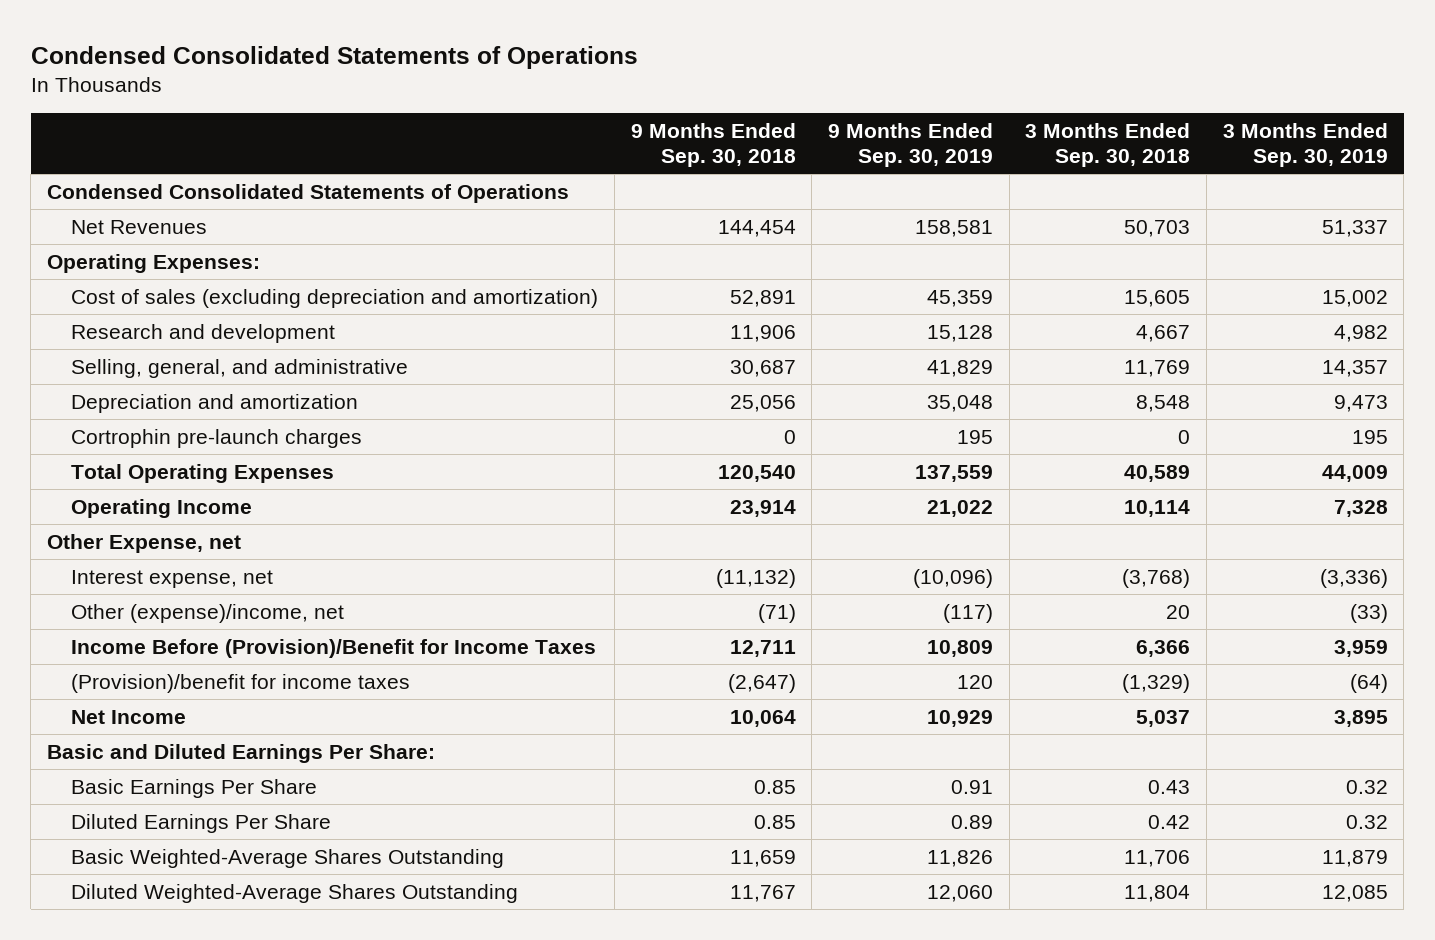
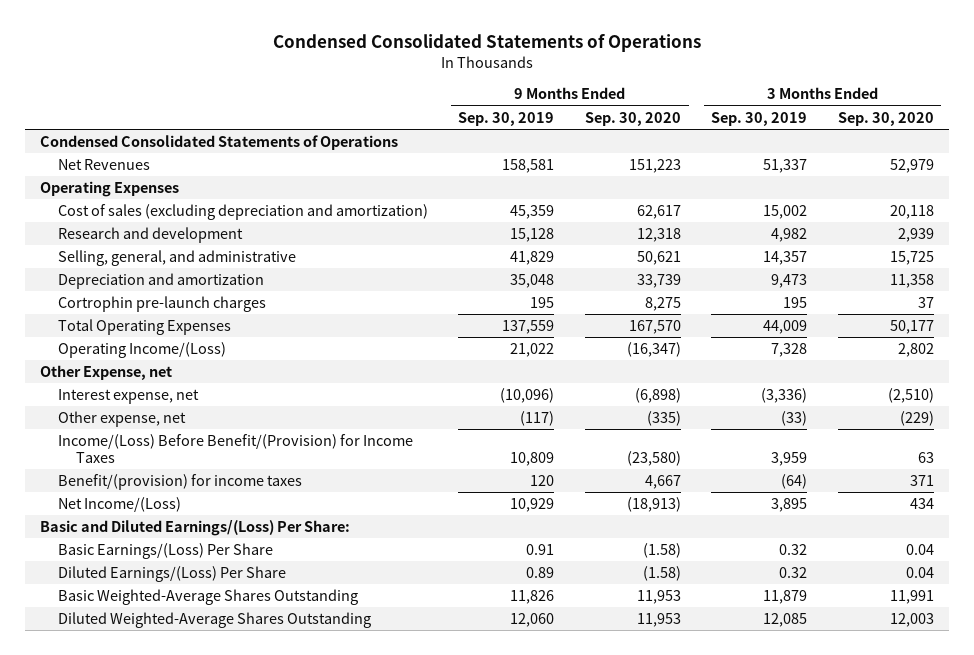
[630,123,796,168] 9 Months Ended Sep. 30, 2018 -> none
[1025,123,1191,168] 3 Months Ended Sep. 30, 2018 -> none
none -> [584,111,681,126] Sep. 30, 2020
none -> [837,111,934,126] Sep. 30, 2020
[46,253,260,273] Operating Expenses: -> [40,181,180,198] Operating Expenses
[71,498,253,518] Operating Income -> [57,342,226,359] Operating Income/(Loss)
[71,603,345,623] Other (expense)/income, net -> [57,411,186,428] Other expense, net
[71,638,597,658] Income Before (Provision)/Benefit for Income Taxes -> [57,434,413,464] Income/(Loss) Before Benefit/(Provision) for Income Taxes
[71,673,411,693] (Provision)/benefit for income taxes -> [57,474,302,491] Benefit/(provision) for income taxes
[71,709,187,724] Net Income -> [57,497,181,513] Net Income/(Loss)
[46,743,435,763] Basic and Diluted Earnings Per Share: -> [40,520,351,537] Basic and Diluted Earnings/(Loss) Per Share:
[71,778,318,798] Basic Earnings Per Share -> [57,543,273,560] Basic Earnings/(Loss) Per Share
[71,813,332,833] Diluted Earnings Per Share -> [57,566,286,583] Diluted Earnings/(Loss) Per Share

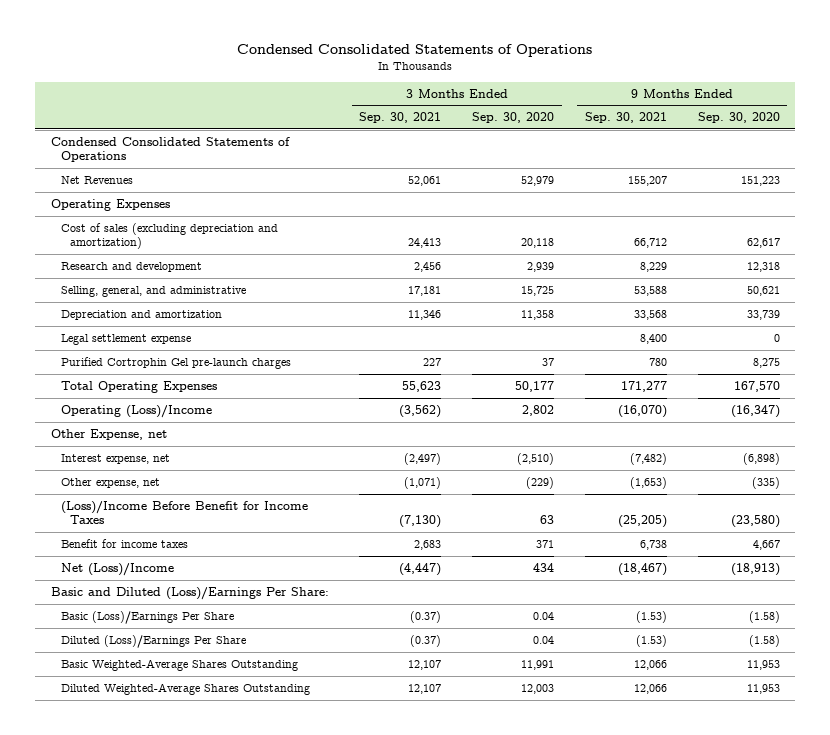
[458,111,555,126] Sep. 30, 2019 -> none
[711,111,808,126] Sep. 30, 2019 -> none
none -> [359,112,442,124] Sep. 30, 2021
none -> [584,112,667,124] Sep. 30, 2021
none -> [60,333,191,345] Legal settlement expense
[57,296,266,313] Cortrophin pre-launch charges -> [60,356,291,369] Purified Cortrophin Gel pre-launch charges
[57,342,226,359] Operating Income/(Loss) -> [60,404,212,418] Operating (Loss)/Income
[57,434,413,464] Income/(Loss) Before Benefit/(Provision) for Income Taxes -> [60,500,308,524] (Loss)/Income Before Benefit for Income Taxes
[57,474,302,491] Benefit/(provision) for income taxes -> [60,538,188,548] Benefit for income taxes
[57,497,181,513] Net Income/(Loss) -> [60,562,174,576] Net (Loss)/Income
[40,520,351,537] Basic and Diluted Earnings/(Loss) Per Share: -> [50,586,329,600] Basic and Diluted (Loss)/Earnings Per Share:
[57,543,273,560] Basic Earnings/(Loss) Per Share -> [60,610,234,624] Basic (Loss)/Earnings Per Share
[57,566,286,583] Diluted Earnings/(Loss) Per Share -> [60,634,246,648] Diluted (Loss)/Earnings Per Share

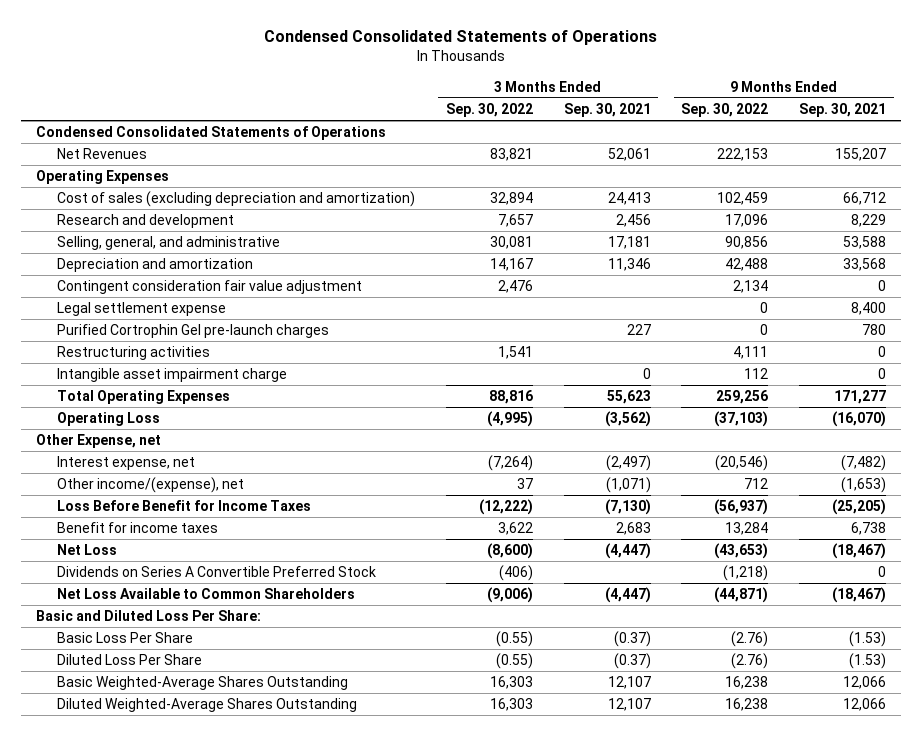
[472,112,555,124] Sep. 30, 2020 -> none
[697,112,780,124] Sep. 30, 2020 -> none
none -> [446,102,534,117] Sep. 30, 2022
none -> [681,102,769,117] Sep. 30, 2022
none -> [57,280,363,295] Contingent consideration fair value adjustment
none -> [57,346,211,361] Restructuring activities
none -> [57,368,288,383] Intangible asset impairment charge
[60,404,212,418] Operating (Loss)/Income -> [57,412,161,427] Operating Loss
[60,477,160,488] Other expense, net -> [57,477,245,494] Other income/(expense), net
[60,500,308,524] (Loss)/Income Before Benefit for Income Taxes -> [57,500,312,512] Loss Before Benefit for Income Taxes
[60,562,174,576] Net (Loss)/Income -> [57,544,118,556] Net Loss
none -> [57,566,377,578] Dividends on Series A Convertible Preferred Stock
none -> [57,588,356,600] Net Loss Available to Common Shareholders
[50,586,329,600] Basic and Diluted (Loss)/Earnings Per Share: -> [36,610,262,622] Basic and Diluted Loss Per Share:
[60,610,234,624] Basic (Loss)/Earnings Per Share -> [57,632,194,644] Basic Loss Per Share
[60,634,246,648] Diluted (Loss)/Earnings Per Share -> [57,654,203,666] Diluted Loss Per Share

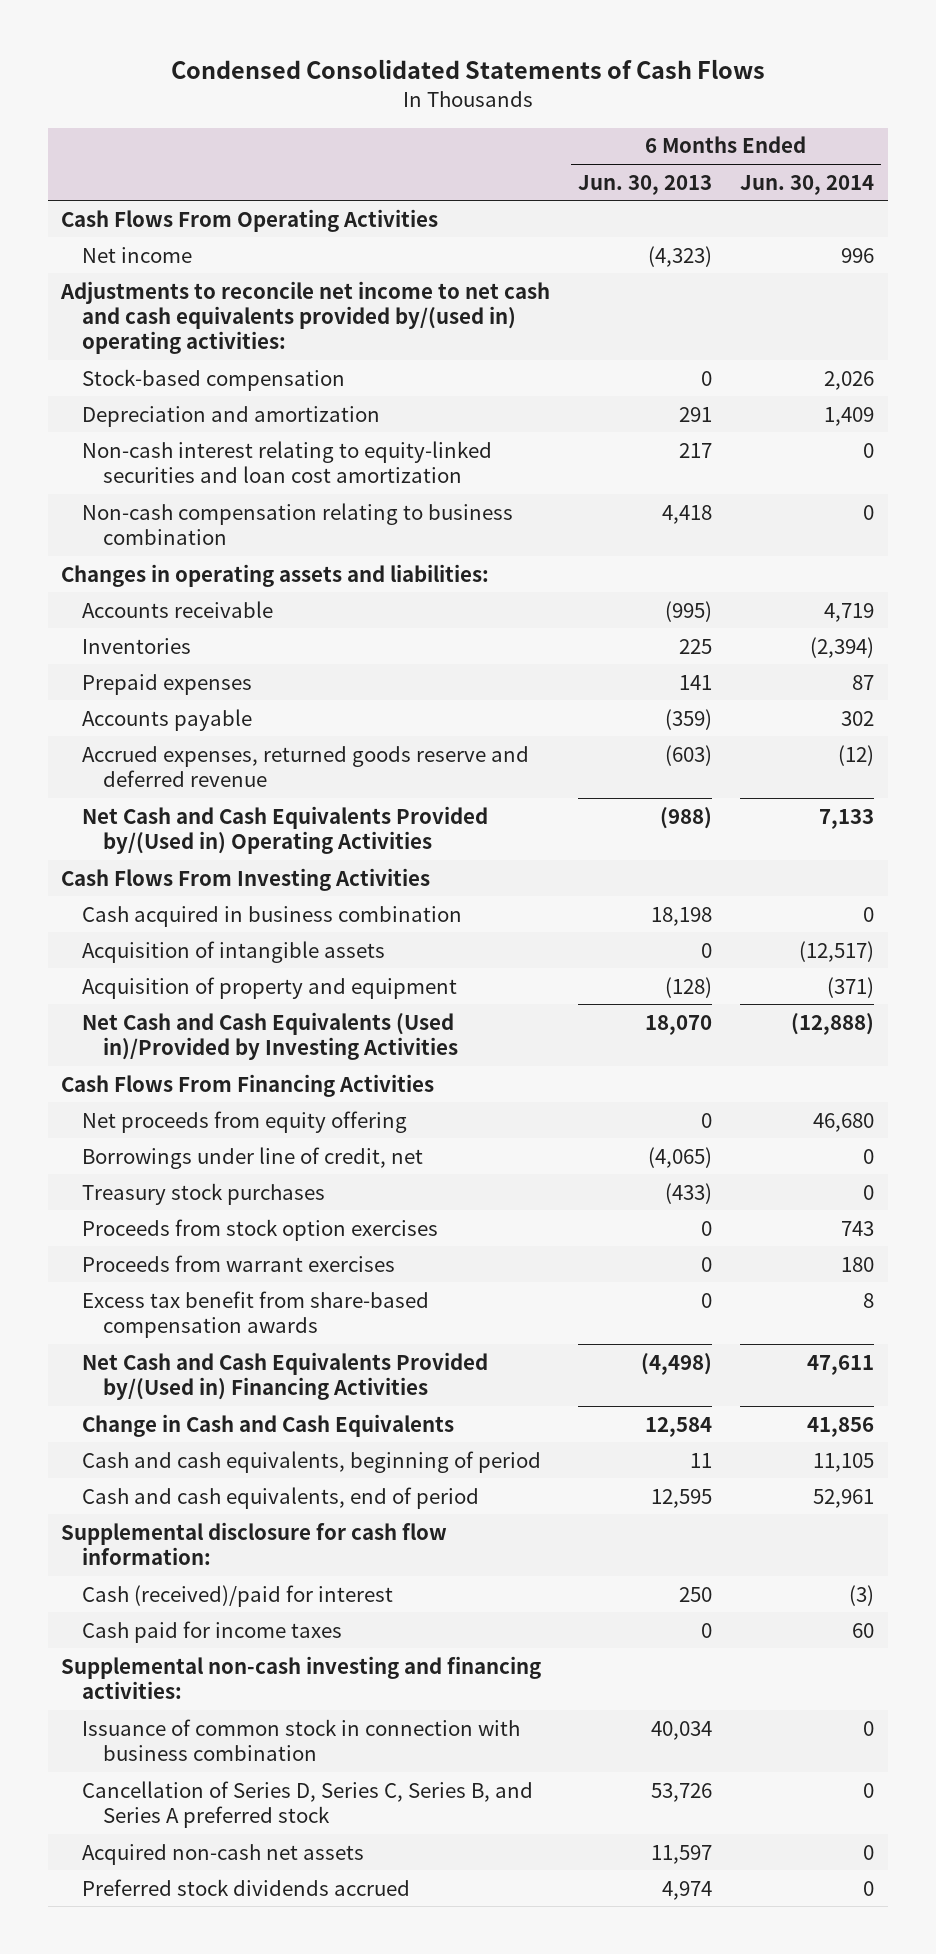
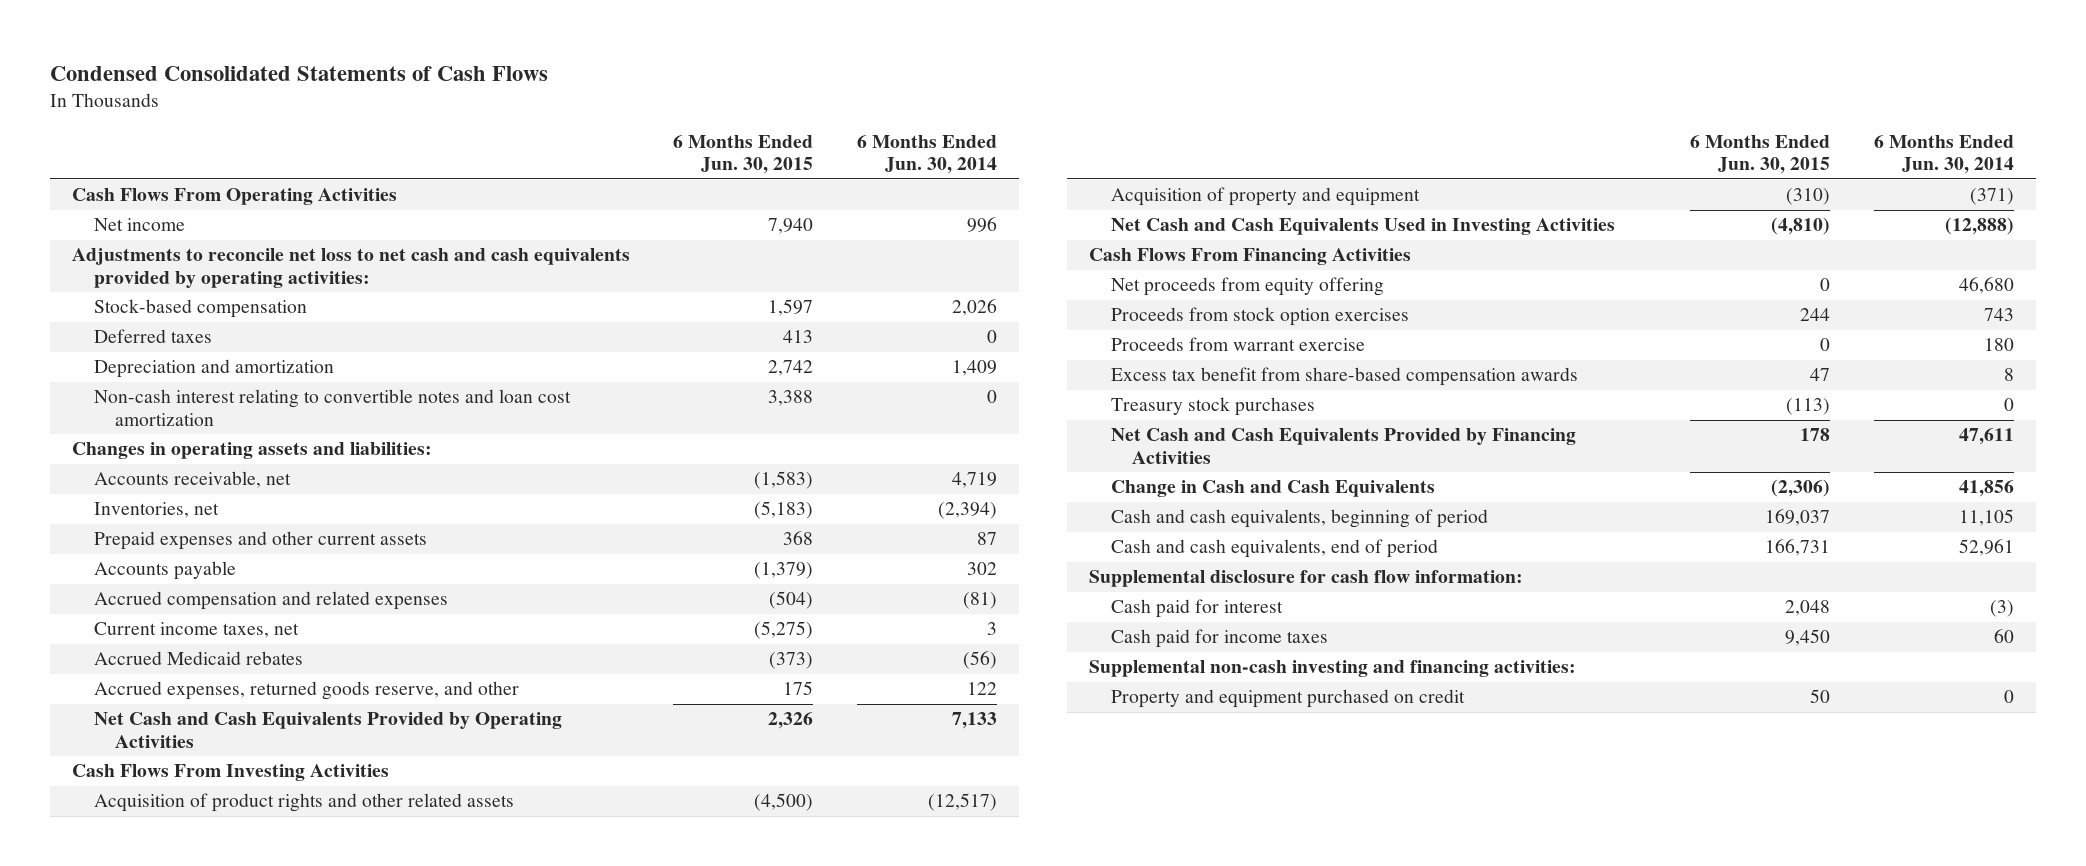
[578,174,713,195] Jun. 30, 2013 -> none
none -> [673,134,814,175] 6 Months Ended Jun. 30, 2015
[60,280,551,355] Adjustments to reconcile net income to net cash and cash equivalents provided by/(used in) operating activities: -> [72,248,631,288] Adjustments to reconcile net loss to net cash and cash equivalents provided by operating activities:
none -> [93,329,212,344] Deferred taxes
[82,502,514,545] Non-cash compensation relating to business combination -> none
[82,440,493,483] Non-cash interest relating to equity-linked securities and loan cost amortization -> [93,389,571,426] Non-cash interest relating to convertible notes and loan cost amortization
[82,600,274,618] Accounts receivable -> [93,471,291,489] Accounts receivable, net
[82,637,192,654] Inventories -> [93,502,219,519] Inventories, net
[82,673,253,695] Prepaid expenses -> [93,531,427,551] Prepaid expenses and other current assets
none -> [93,591,448,611] Accrued compensation and related expenses
none -> [93,622,299,639] Current income taxes, net
none -> [93,651,303,666] Accrued Medicaid rebates
[82,745,530,787] Accrued expenses, returned goods reserve and deferred revenue -> [93,681,519,701] Accrued expenses, returned goods reserve, and other
[838,744,875,766] (12) -> [966,682,997,696] 122
[82,805,489,854] Net Cash and Cash Equivalents Provided by/(Used in) Operating Activities -> [93,712,562,748] Net Cash and Cash Equivalents Provided by Operating Activities
[82,905,463,927] Cash acquired in business combination -> none
[82,940,386,963] Acquisition of intangible assets -> [93,793,514,813] Acquisition of product rights and other related assets
[82,1011,459,1060] Net Cash and Cash Equivalents (Used in)/Provided by Investing Activities -> [1110,218,1615,236] Net Cash and Cash Equivalents Used in Investing Activities
[82,1146,424,1169] Borrowings under line of credit, net -> none
[82,1254,396,1272] Proceeds from warrant exercises -> [1110,337,1365,352] Proceeds from warrant exercise
[82,1182,326,1205] Treasury stock purchases -> [1110,397,1315,417] Treasury stock purchases
[82,1351,489,1400] Net Cash and Cash Equivalents Provided by/(Used in) Financing Activities -> [1110,428,1576,464] Net Cash and Cash Equivalents Provided by Financing Activities
[82,1584,394,1607] Cash (received)/paid for interest -> [1110,599,1283,619] Cash paid for interest
[82,1718,521,1761] Issuance of common stock in connection with business combination -> none
[82,1780,534,1828] Cancellation of Series D, Series C, Series B, and Series A preferred stock -> none
[82,1843,365,1865] Acquired non-cash net assets -> none
[82,1878,411,1896] Preferred stock dividends accrued -> none
none -> [1110,689,1465,709] Property and equipment purchased on credit

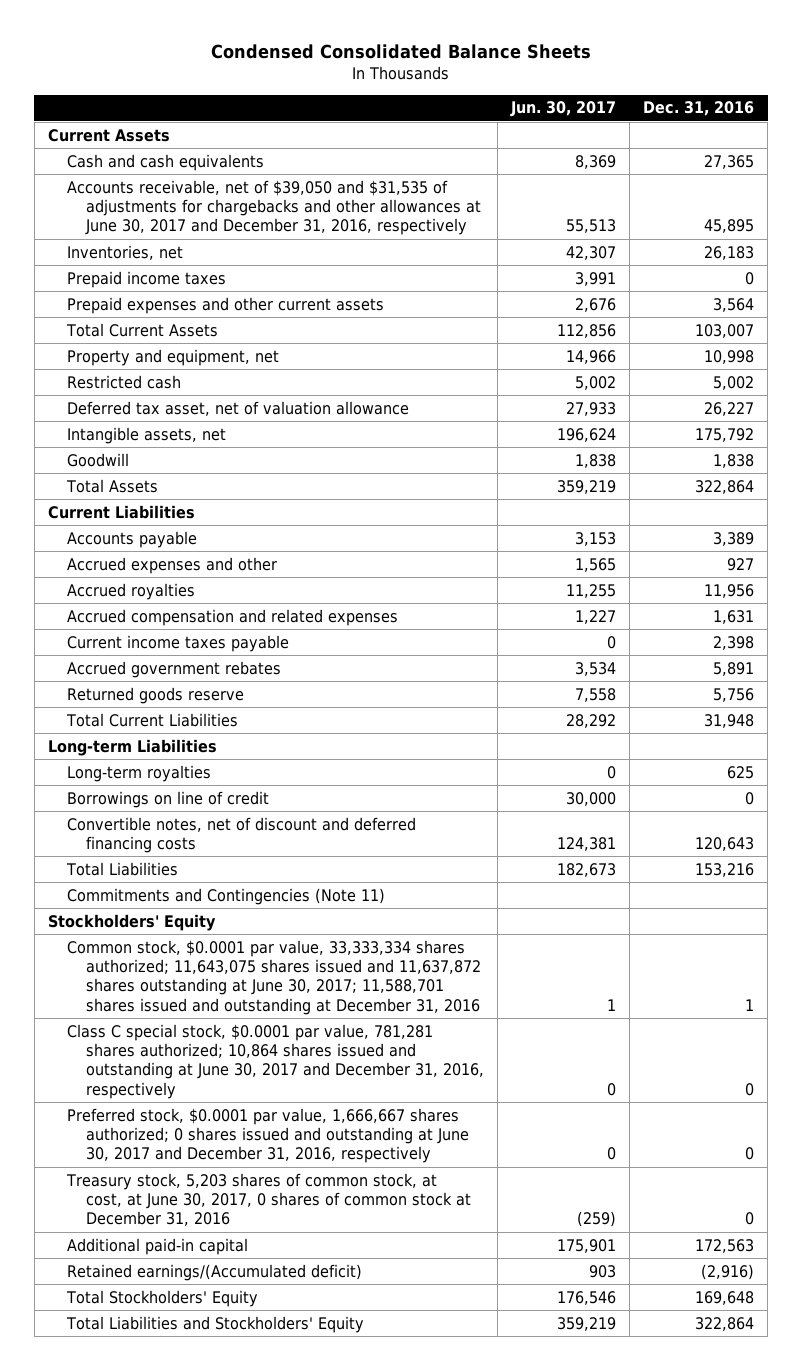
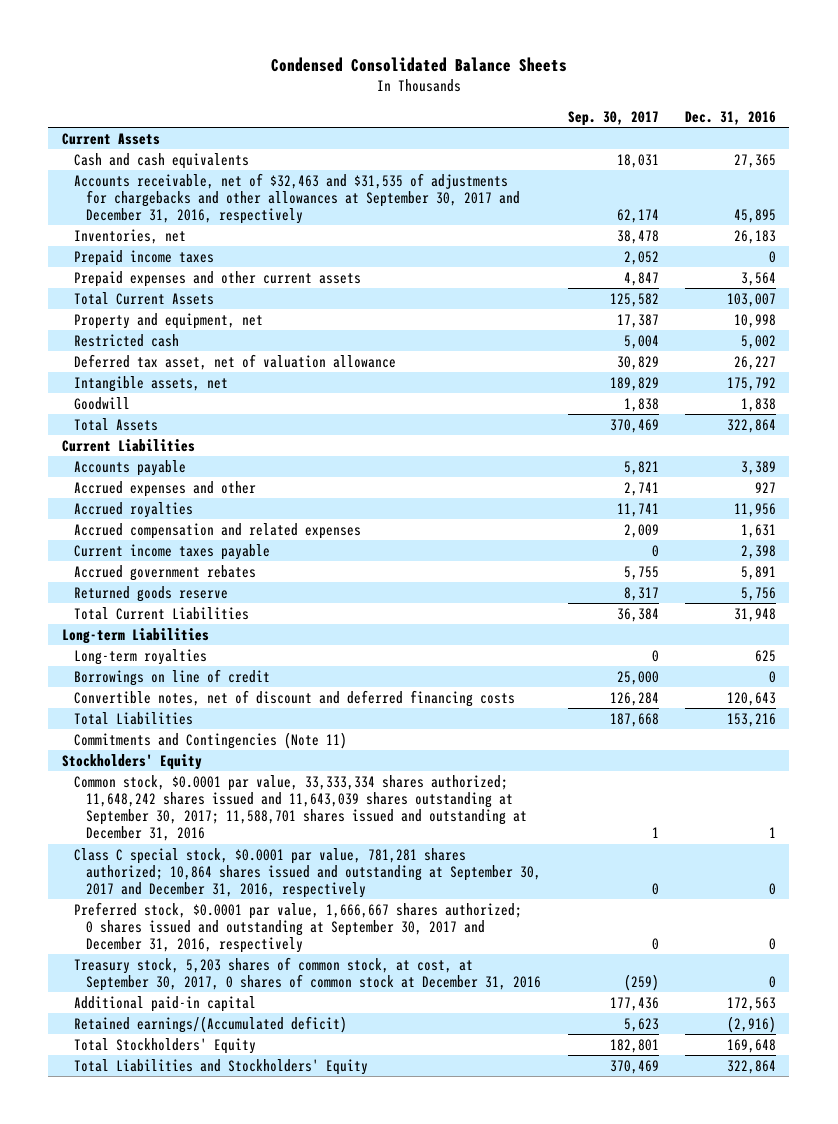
[509,101,616,118] Jun. 30, 2017 -> none
none -> [567,110,659,126] Sep. 30, 2017
[66,179,481,236] Accounts receivable, net of $39,050 and $31,535 of adjustments for chargebacks and other allowances at June 30, 2017 and December 31, 2016, respectively -> [74,172,521,225] Accounts receivable, net of $32,463 and $31,535 of adjustments for chargebacks and other allowances at September 30, 2017 and December 31, 2016, respectively
[66,939,481,1015] Common stock, $0.0001 par value, 33,333,334 shares authorized; 11,643,075 shares issued and 11,637,872 shares outstanding at June 30, 2017; 11,588,701 shares issued and outstanding at December 31, 2016 -> [74,774,528,842] Common stock, $0.0001 par value, 33,333,334 shares authorized; 11,648,242 shares issued and 11,643,039 shares outstanding at September 30, 2017; 11,588,701 shares issued and outstanding at December 31, 2016
[66,1023,484,1099] Class C special stock, $0.0001 par value, 781,281 shares authorized; 10,864 shares issued and outstanding at June 30, 2017 and December 31, 2016, respectively -> [74,847,542,899] Class C special stock, $0.0001 par value, 781,281 shares authorized; 10,864 shares issued and outstanding at September 30, 2017 and December 31, 2016, respectively
[66,1107,469,1164] Preferred stock, $0.0001 par value, 1,666,667 shares authorized; 0 shares issued and outstanding at June 30, 2017 and December 31, 2016, respectively -> [74,901,523,954] Preferred stock, $0.0001 par value, 1,666,667 shares authorized; 0 shares issued and outstanding at September 30, 2017 and December 31, 2016, respectively
[65,1172,471,1227] Treasury stock, 5,203 shares of common stock, at cost, at June 30, 2017, 0 shares of common stock at December 31, 2016 -> [74,956,542,991] Treasury stock, 5,203 shares of common stock, at cost, at September 30, 2017, 0 shares of common stock at December 31, 2016

